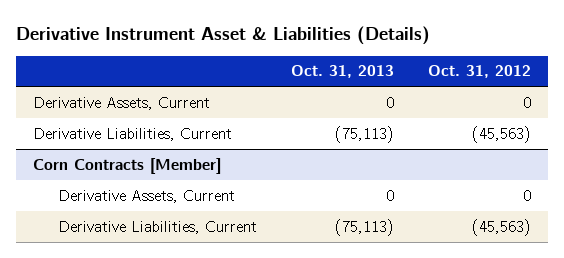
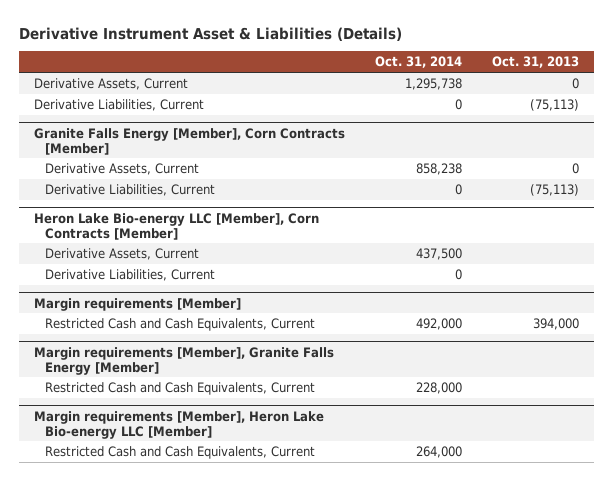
[428,65,532,79] Oct. 31, 2012 -> none
none -> [374,56,462,69] Oct. 31, 2014
[32,157,221,174] Corn Contracts [Member] -> [33,127,345,155] Granite Falls Energy [Member], Corn Contracts [Member]
none -> [33,212,319,240] Heron Lake Bio-energy LLC [Member], Corn Contracts [Member]
none -> [44,247,199,260] Derivative Assets, Current
none -> [44,268,215,281] Derivative Liabilities, Current
none -> [33,297,241,311] Margin requirements [Member]
none -> [44,317,315,331] Restricted Cash and Cash Equivalents, Current
none -> [33,346,334,375] Margin requirements [Member], Granite Falls Energy [Member]
none -> [44,381,315,395] Restricted Cash and Cash Equivalents, Current
none -> [33,410,324,439] Margin requirements [Member], Heron Lake Bio-energy LLC [Member]
none -> [44,445,315,459] Restricted Cash and Cash Equivalents, Current

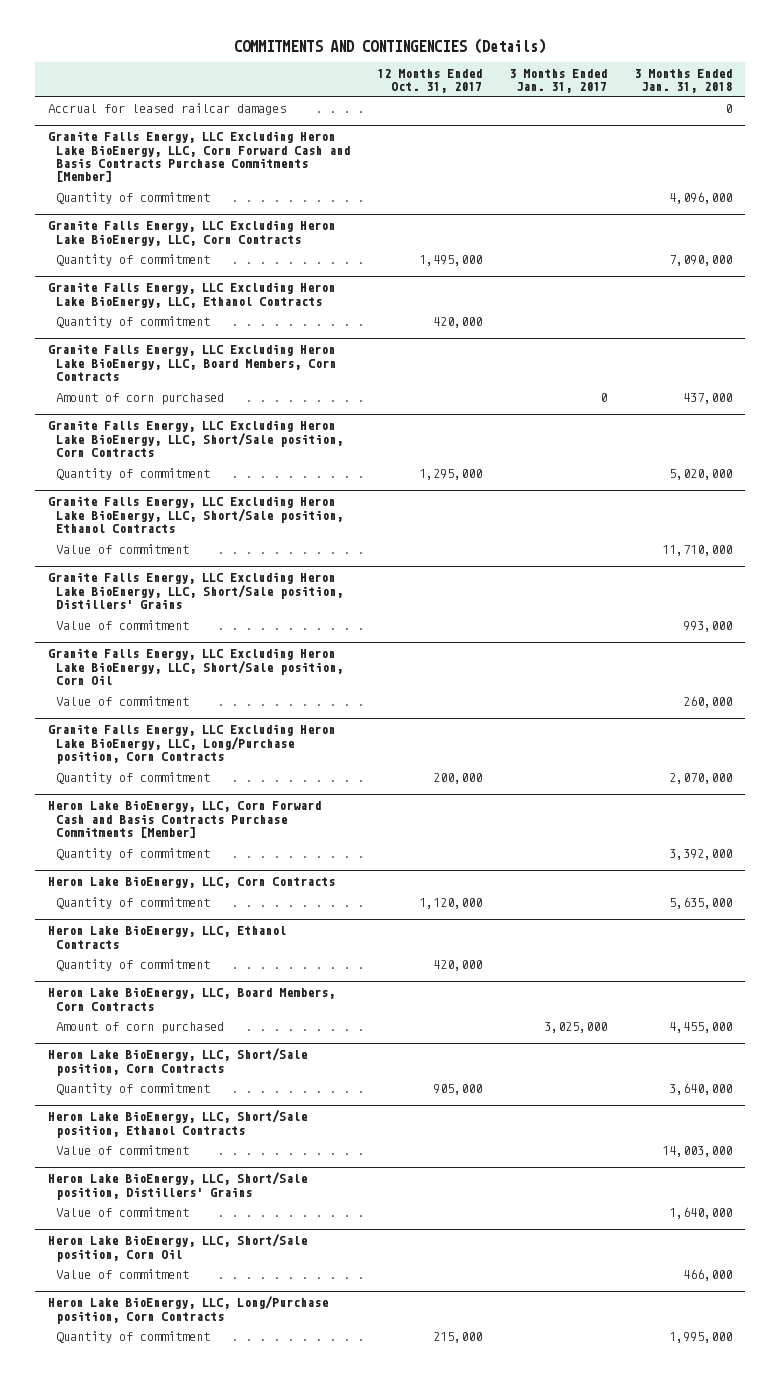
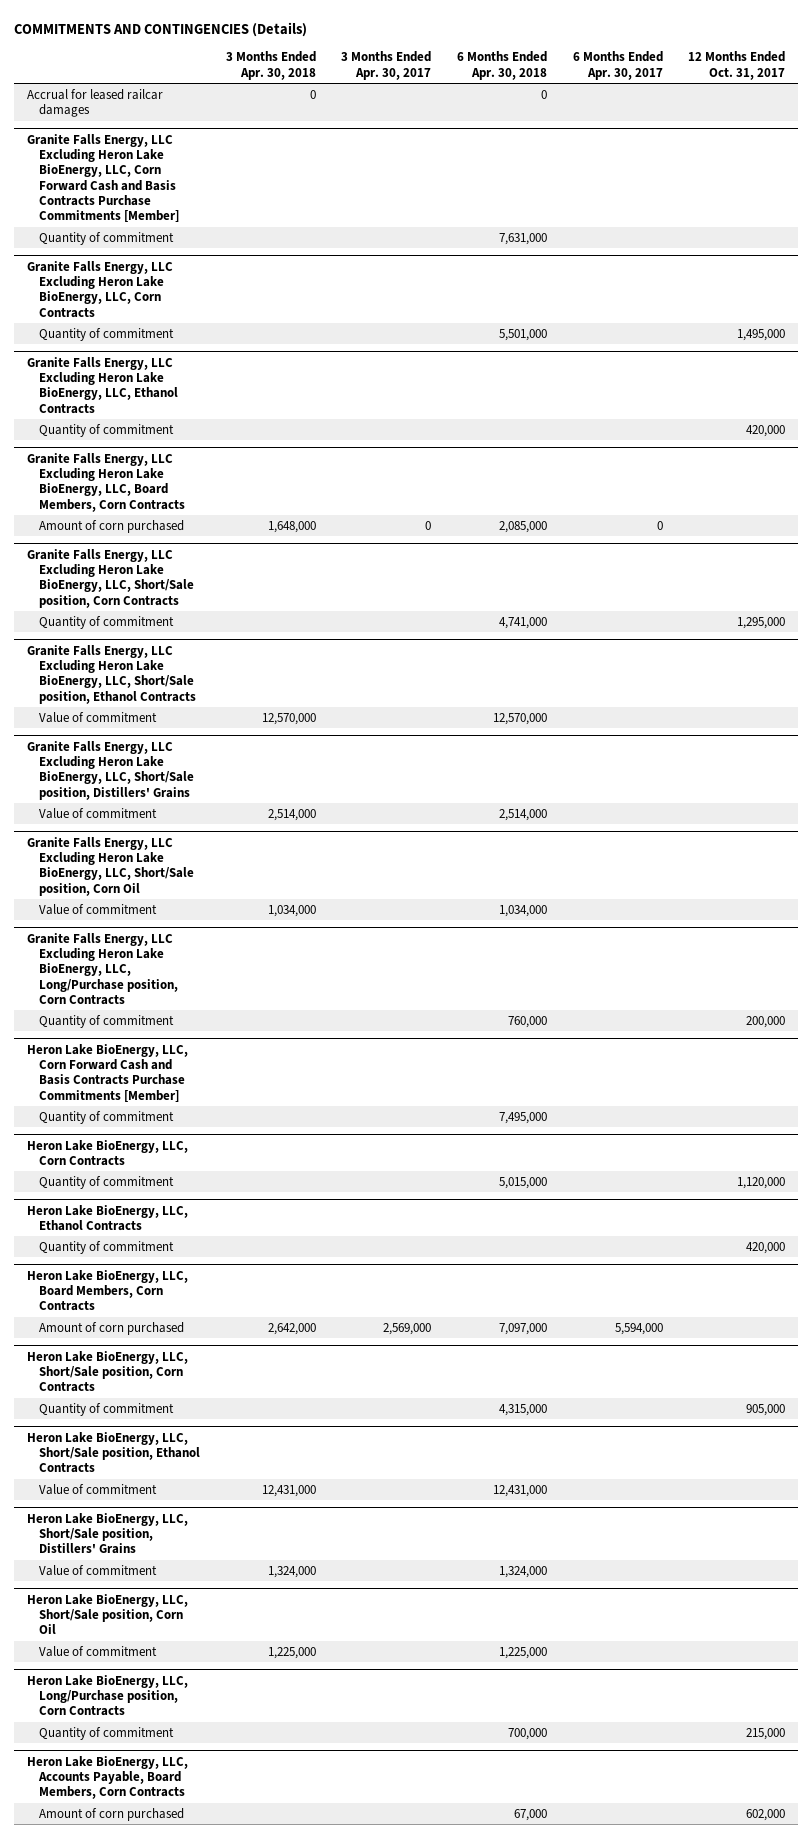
[508,68,607,94] 3 Months Ended Jan. 31, 2017 -> none
[633,68,732,94] 3 Months Ended Jan. 31, 2018 -> none
none -> [225,51,316,80] 3 Months Ended Apr. 30, 2018
none -> [341,51,432,80] 3 Months Ended Apr. 30, 2017
none -> [457,51,548,80] 6 Months Ended Apr. 30, 2018
none -> [572,51,663,80] 6 Months Ended Apr. 30, 2017
none -> [26,1755,188,1800] Heron Lake BioEnergy, LLC, Accounts Payable, Board Members, Corn Contracts
none -> [39,1807,185,1821] Amount of corn purchased

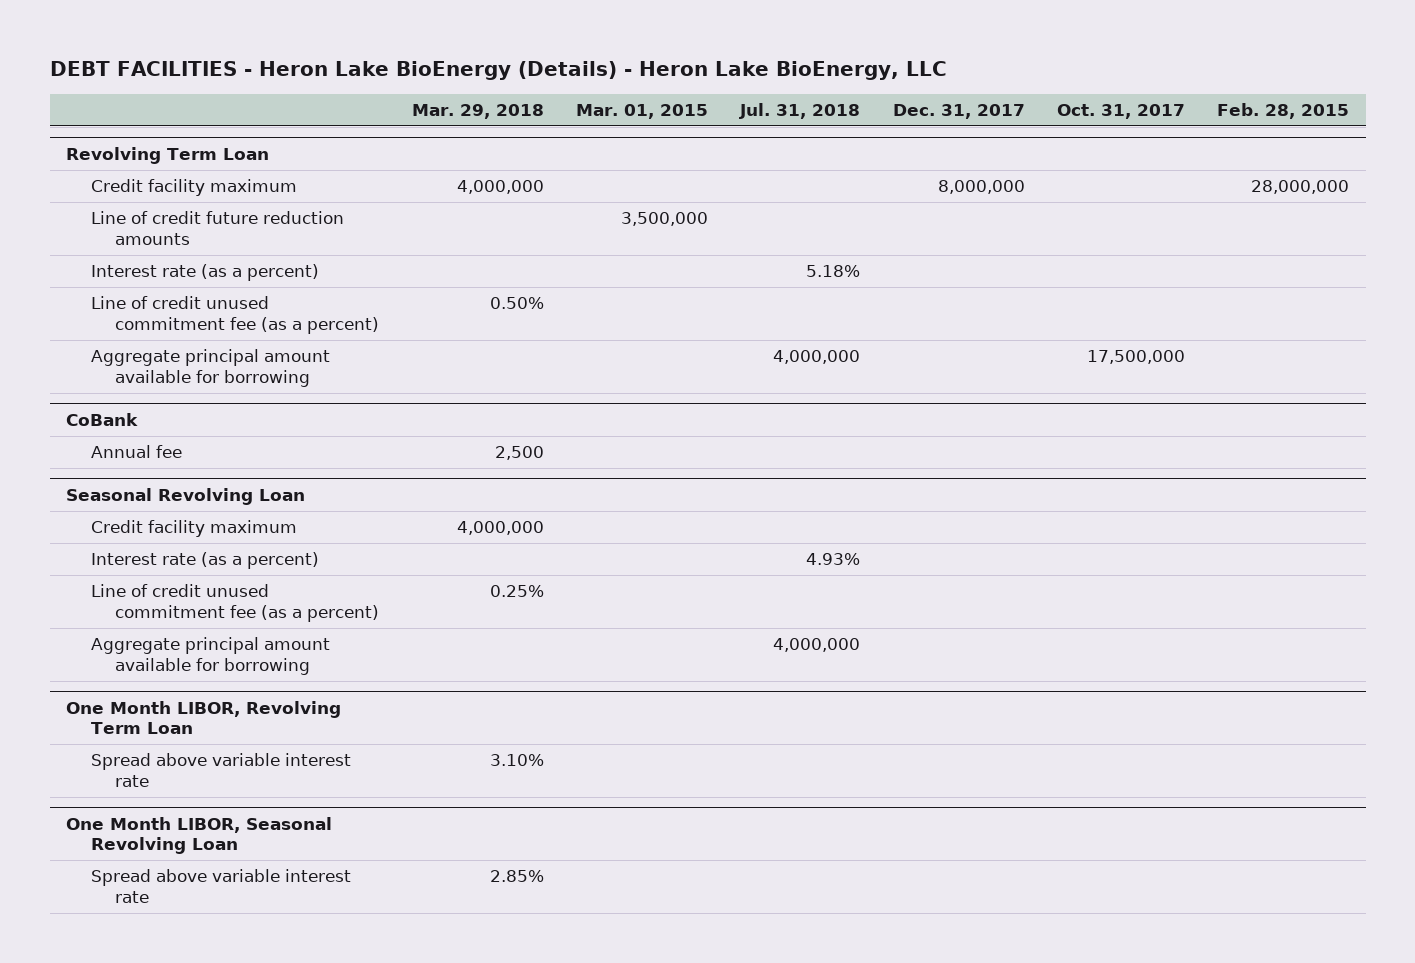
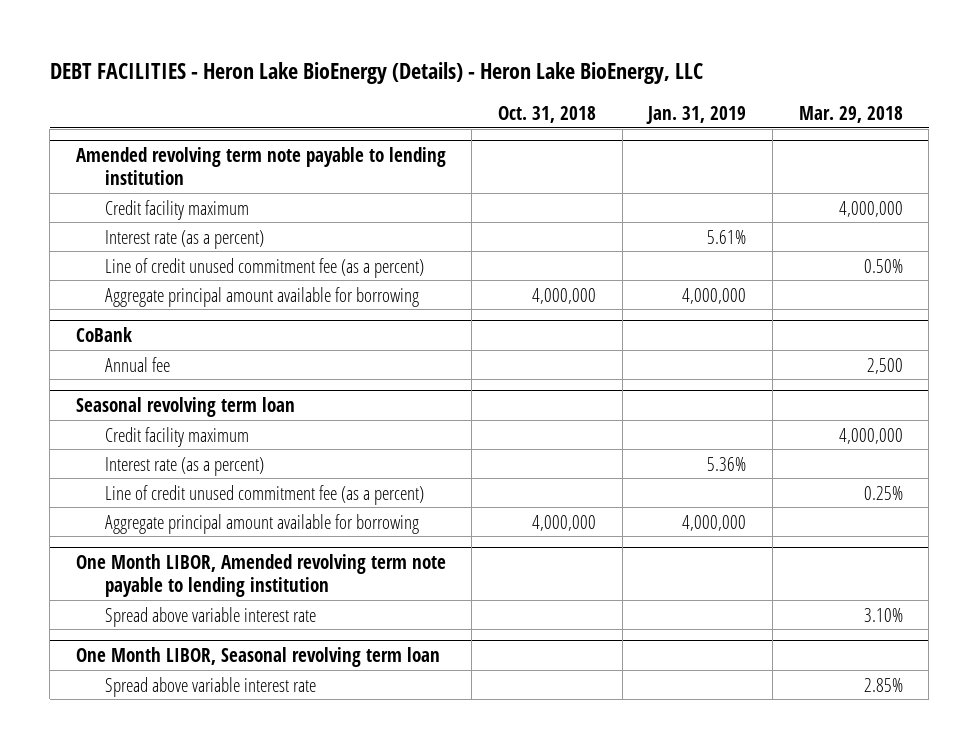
[575,103,708,119] Mar. 01, 2015 -> none
[739,102,861,119] Jul. 31, 2018 -> none
[892,103,1025,119] Dec. 31, 2017 -> none
[1056,103,1185,119] Oct. 31, 2017 -> none
[1217,102,1350,119] Feb. 28, 2015 -> none
none -> [497,105,596,123] Oct. 31, 2018
none -> [646,105,747,124] Jan. 31, 2019
[65,146,269,164] Revolving Term Loan -> [75,146,446,185] Amended revolving term note payable to lending institution
[90,211,344,246] Line of credit future reduction amounts -> none
[65,487,305,505] Seasonal Revolving Loan -> [75,396,295,417] Seasonal revolving term loan
[65,700,341,735] One Month LIBOR, Revolving Term Loan -> [75,553,446,597] One Month LIBOR, Amended revolving term note payable to lending institution
[65,816,332,855] One Month LIBOR, Seasonal Revolving Loan -> [75,646,440,667] One Month LIBOR, Seasonal revolving term loan

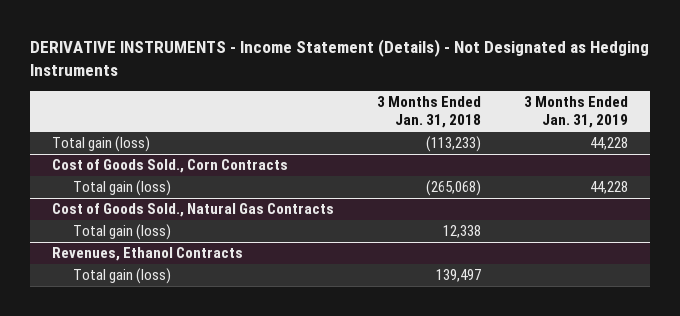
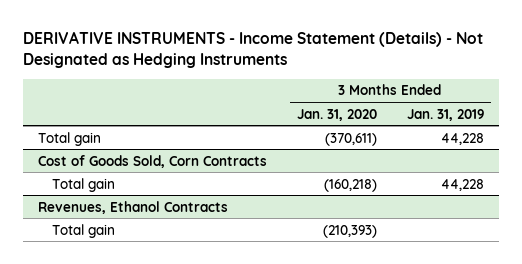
[376,95,481,129] 3 Months Ended Jan. 31, 2018 -> none
none -> [296,108,377,121] Jan. 31, 2020
[51,203,334,218] Cost of Goods Sold., Natural Gas Contracts -> none
[72,224,171,241] Total gain (loss) -> none
[51,136,150,153] Total gain (loss) -> [38,131,102,146] Total gain
[51,159,288,174] Cost of Goods Sold., Corn Contracts -> [38,154,268,168] Cost of Goods Sold, Corn Contracts
[72,180,171,197] Total gain (loss) -> [52,177,116,192] Total gain
[72,268,171,285] Total gain (loss) -> [52,223,116,238] Total gain

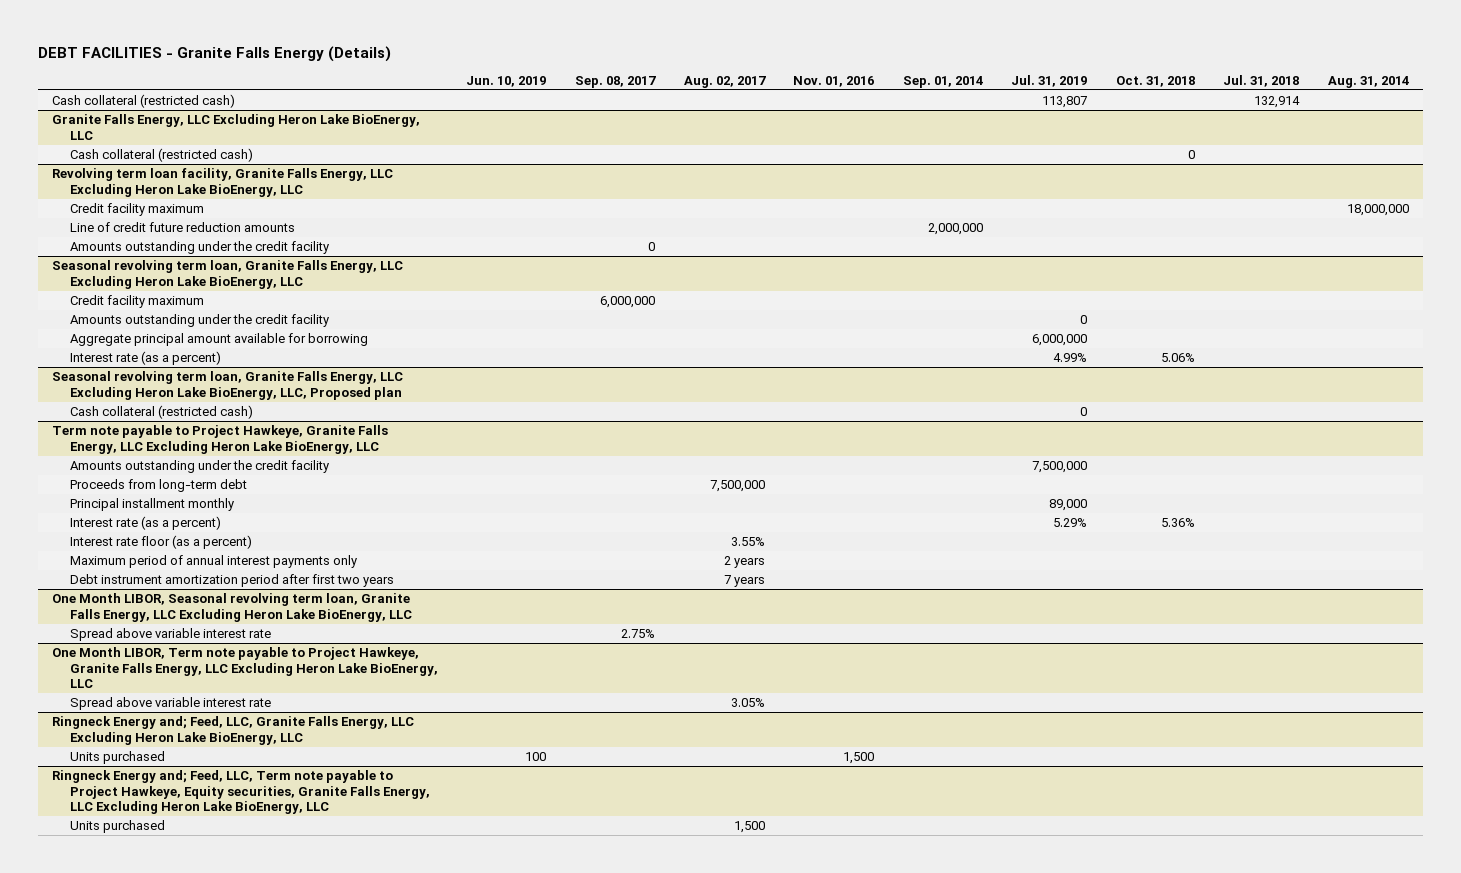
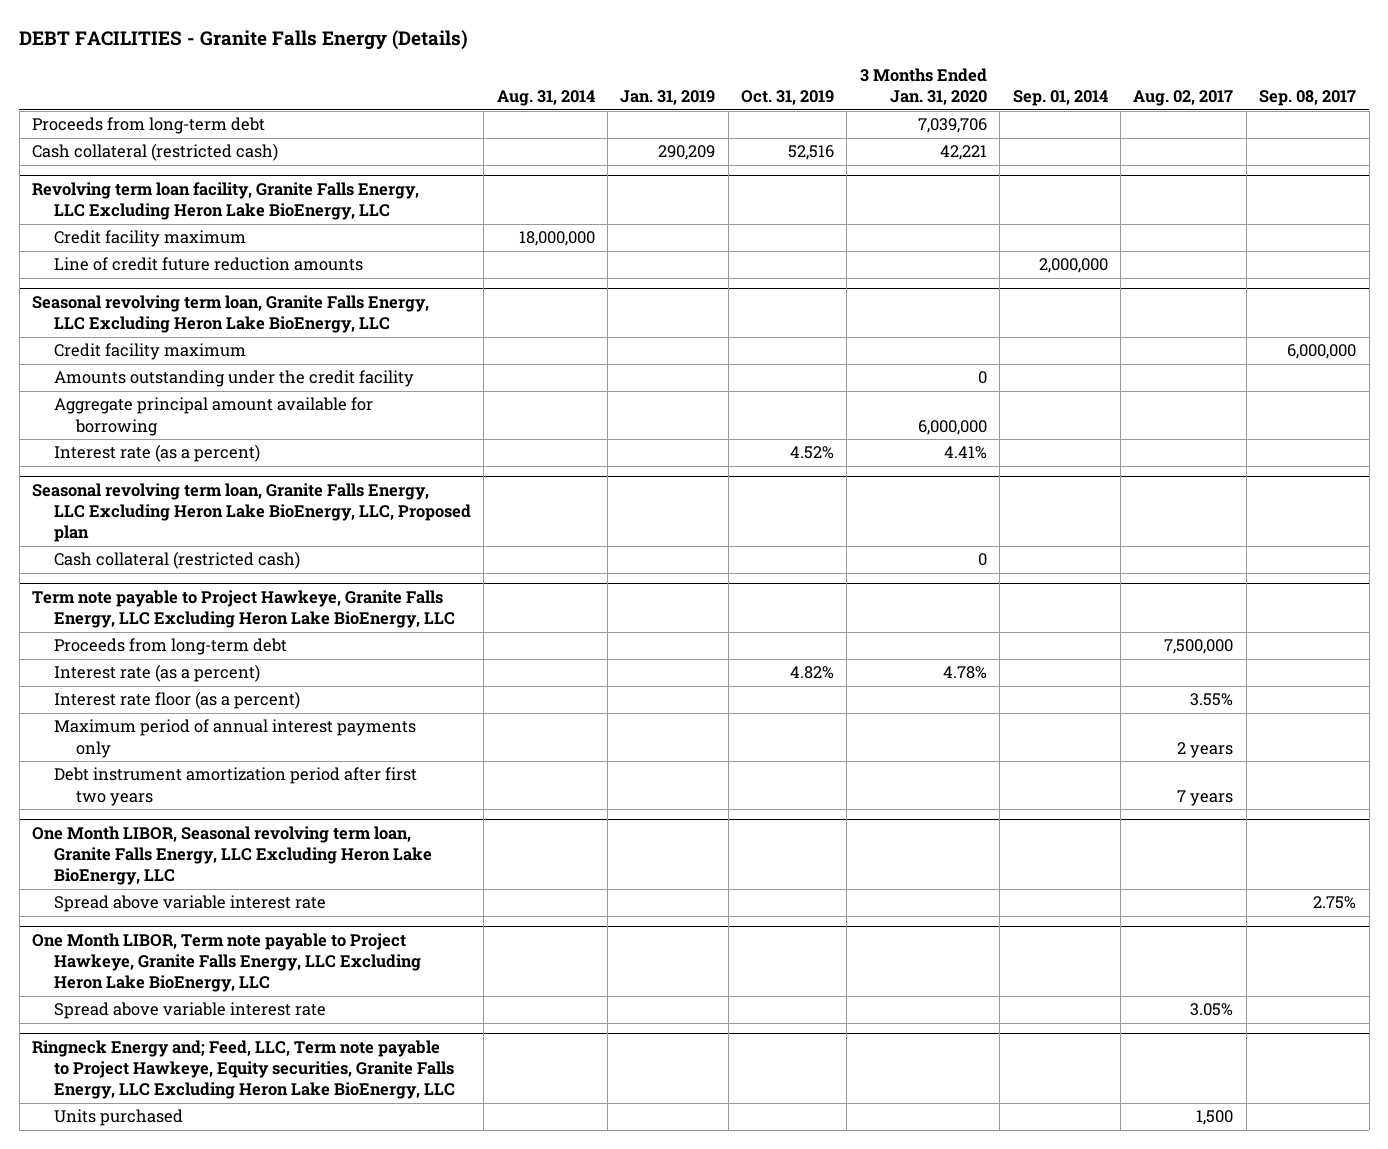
[466,75,547,87] Jun. 10, 2019 -> none
[793,75,875,87] Nov. 01, 2016 -> none
[1011,74,1088,87] Jul. 31, 2019 -> none
[1115,75,1195,87] Oct. 31, 2018 -> none
[1223,74,1300,87] Jul. 31, 2018 -> none
none -> [620,89,716,105] Jan. 31, 2019
none -> [741,89,835,105] Oct. 31, 2019
none -> [859,67,987,105] 3 Months Ended Jan. 31, 2020
none -> [31,117,265,135] Proceeds from long-term debt
[51,114,420,140] Granite Falls Energy, LLC Excluding Heron Lake BioEnergy, LLC -> none
[69,148,253,163] Cash collateral (restricted cash) -> none
[69,241,329,255] Amounts outstanding under the credit facility -> none
[69,460,329,474] Amounts outstanding under the credit facility -> none
[69,498,234,512] Principal installment monthly -> none
[51,716,414,745] Ringneck Energy and; Feed, LLC, Granite Falls Energy, LLC Excluding Heron Lake BioEnergy, LLC -> none
[69,751,165,765] Units purchased -> none

